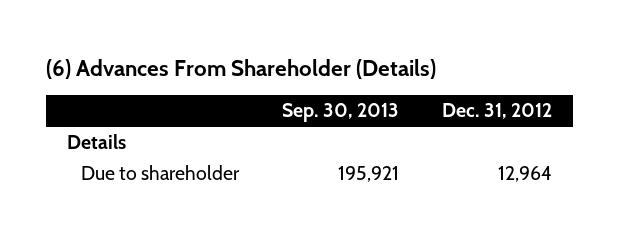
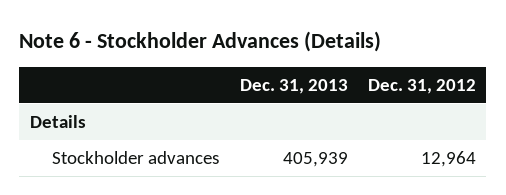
[45,58,436,79] (6) Advances From Shareholder (Details) -> [19,31,382,53] Note 6 - Stockholder Advances (Details)
[282,103,400,123] Sep. 30, 2013 -> none
none -> [239,78,348,94] Dec. 31, 2013
[81,165,241,181] Due to shareholder -> [52,150,220,164] Stockholder advances

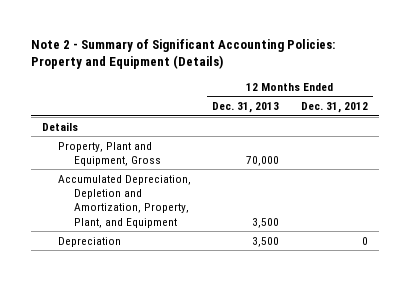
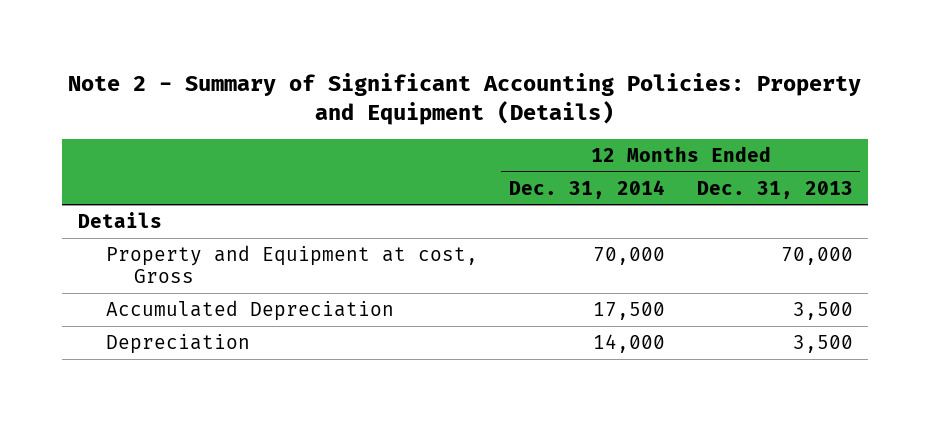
[300,102,368,114] Dec. 31, 2012 -> none
none -> [509,179,666,199] Dec. 31, 2014
[57,141,162,166] Property, Plant and Equipment, Gross -> [105,244,478,284] Property and Equipment at cost, Gross
[57,174,191,228] Accumulated Depreciation, Depletion and Amortization, Property, Plant, and Equipment -> [105,299,394,321] Accumulated Depreciation

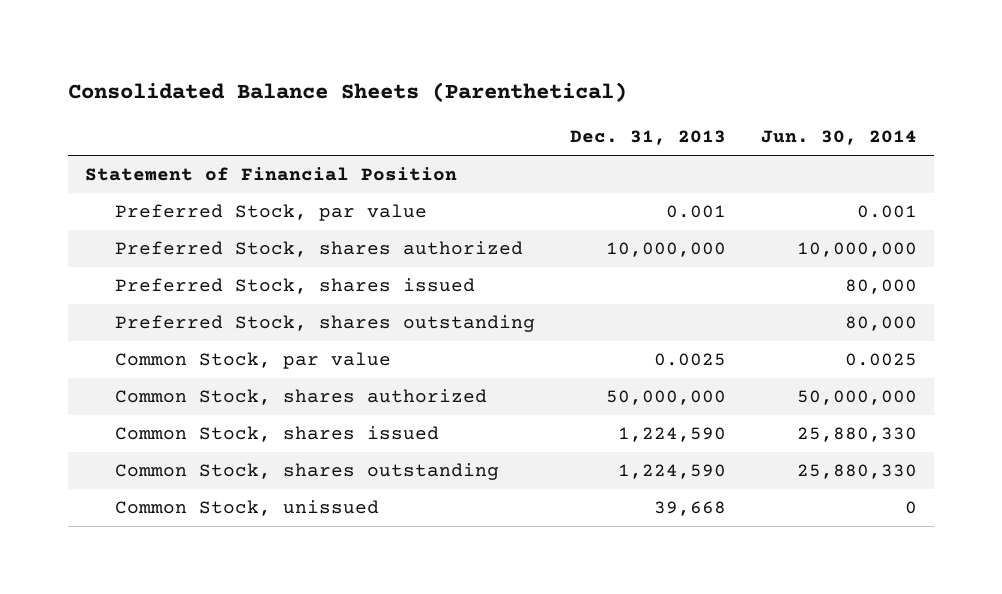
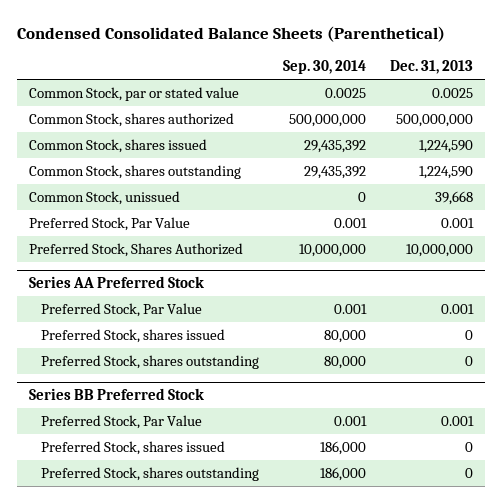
[67,82,627,103] Consolidated Balance Sheets (Parenthetical) -> [17,26,446,43] Condensed Consolidated Balance Sheets (Parenthetical)
[760,130,917,146] Jun. 30, 2014 -> none
none -> [283,60,367,75] Sep. 30, 2014
[85,167,458,182] Statement of Financial Position -> none
[114,204,427,222] Preferred Stock, par value -> none
[114,241,523,258] Preferred Stock, shares authorized -> none
[114,278,475,295] Preferred Stock, shares issued -> none
[114,315,535,333] Preferred Stock, shares outstanding -> none
[114,352,391,370] Common Stock, par value -> [29,86,240,101] Common Stock, par or stated value
[605,390,726,406] 50,000,000 -> [396,113,474,127] 500,000,000
none -> [29,216,191,231] Preferred Stock, Par Value
none -> [29,242,244,257] Preferred Stock, Shares Authorized
none -> [29,275,205,288] Series AA Preferred Stock
none -> [41,302,203,317] Preferred Stock, Par Value
none -> [41,328,226,343] Preferred Stock, shares issued
none -> [41,354,260,369] Preferred Stock, shares outstanding
none -> [29,387,205,400] Series BB Preferred Stock
none -> [41,414,203,429] Preferred Stock, Par Value
none -> [41,440,226,455] Preferred Stock, shares issued
none -> [41,466,260,481] Preferred Stock, shares outstanding

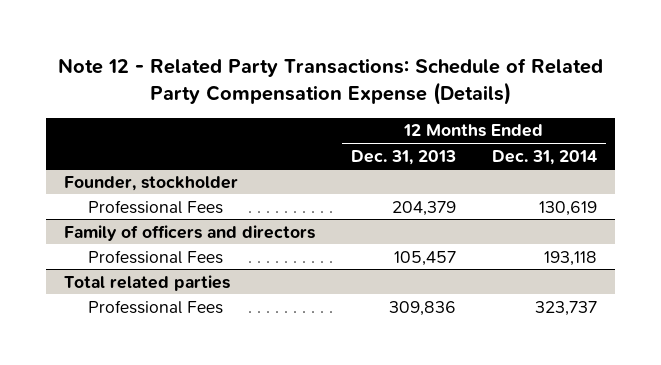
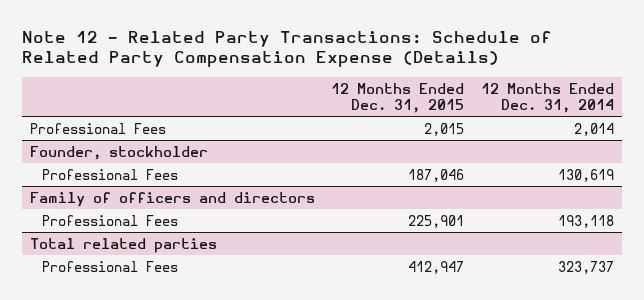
[351,149,457,165] Dec. 31, 2013 -> none
none -> [331,82,465,113] 12 Months Ended Dec. 31, 2015
none -> [30,122,167,134] Professional Fees

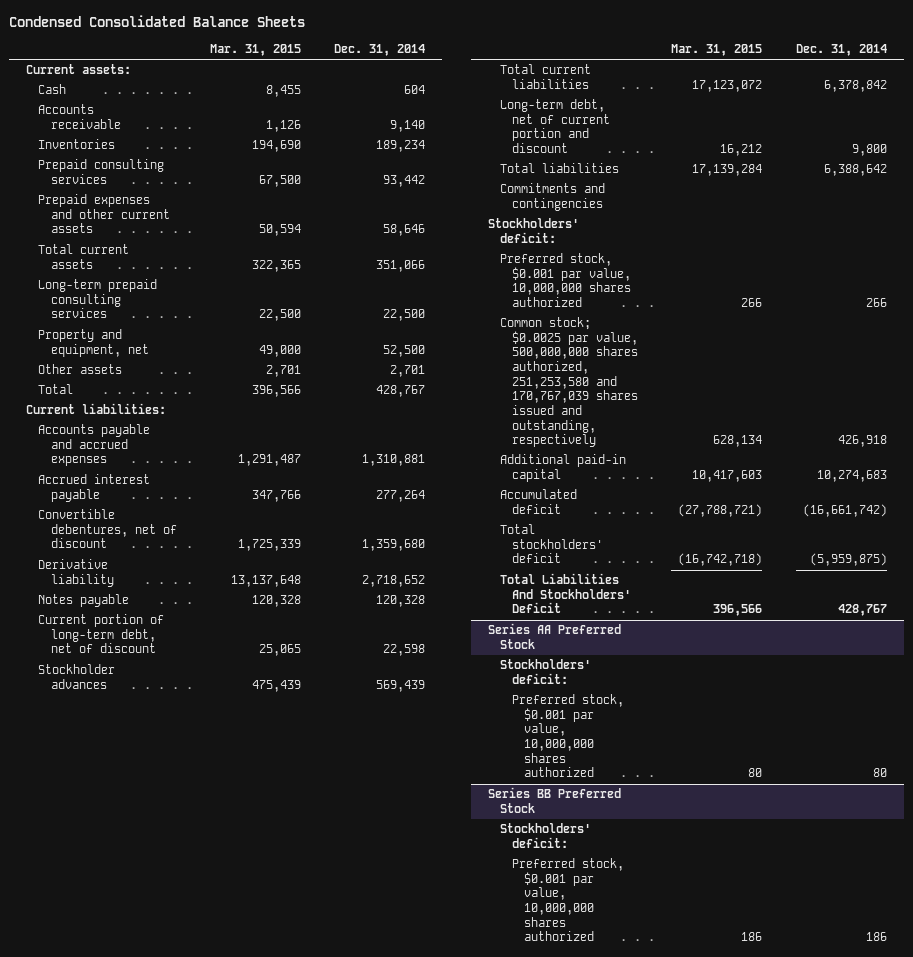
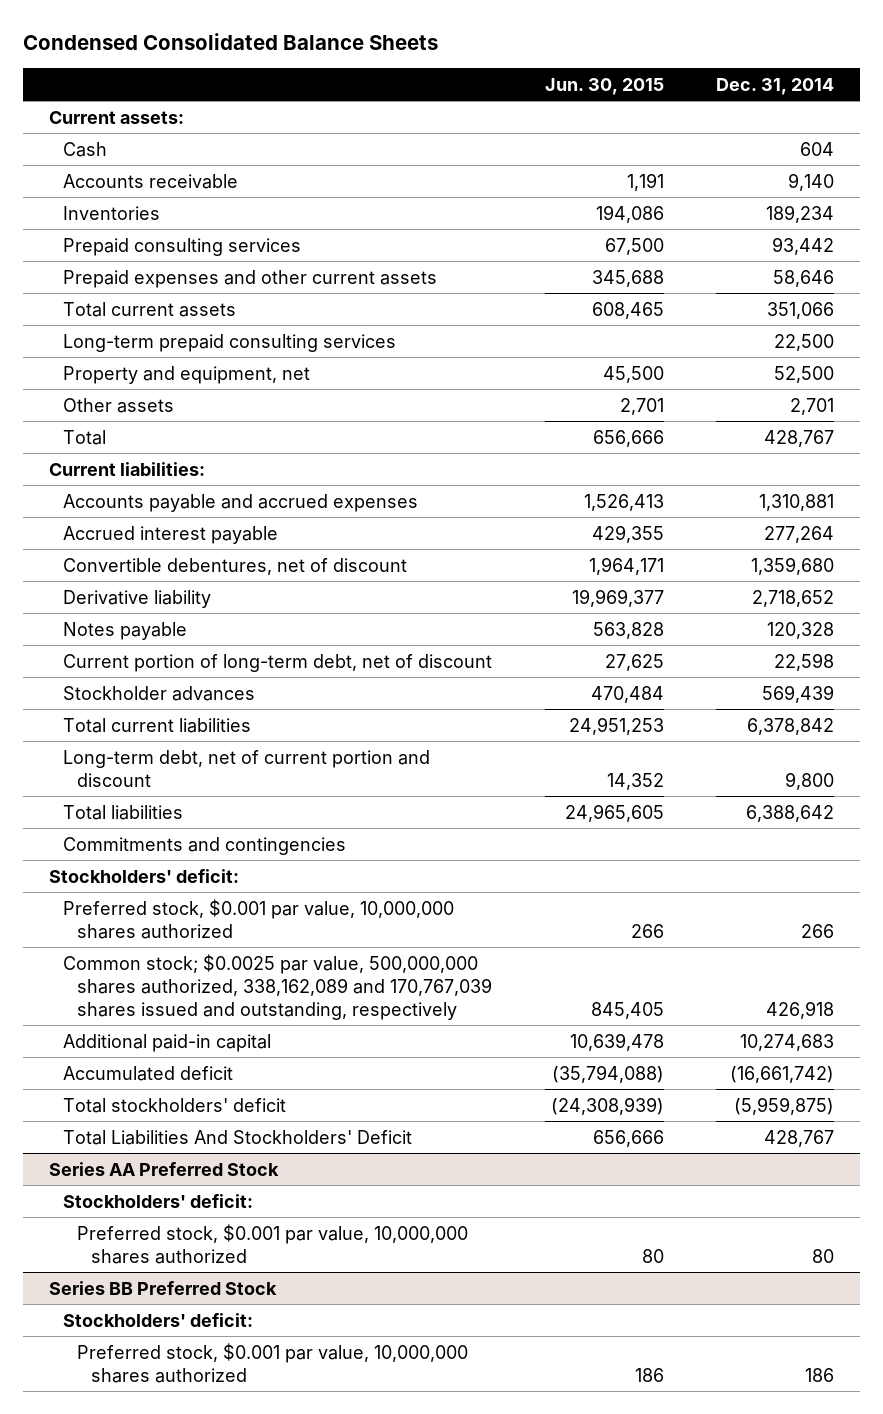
[209,43,301,56] Mar. 31, 2015 -> none
none -> [544,77,664,95] Jun. 30, 2015
[499,317,639,448] Common stock; $0.0025 par value, 500,000,000 shares authorized, 251,253,580 and 170,767,039 shares issued and outstanding, respectively -> [62,953,492,1020] Common stock; $0.0025 par value, 500,000,000 shares authorized, 338,162,089 and 170,767,039 shares issued and outstanding, respectively

